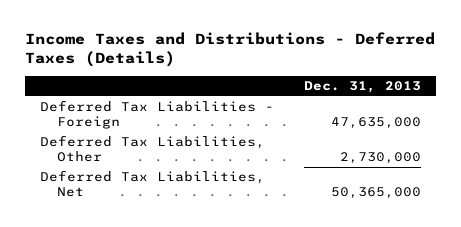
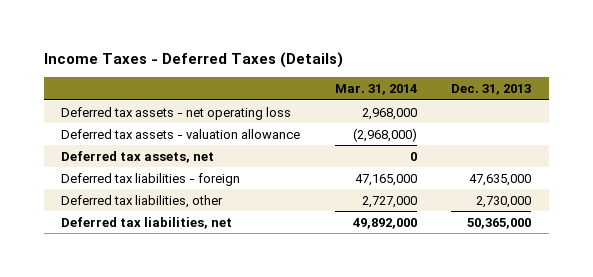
[24,31,435,68] Income Taxes and Distributions - Deferred Taxes (Details) -> [43,52,343,69] Income Taxes - Deferred Taxes (Details)
none -> [334,84,417,96] Mar. 31, 2014
none -> [61,106,292,120] Deferred tax assets - net operating loss
none -> [61,128,301,139] Deferred tax assets - valuation allowance
none -> [61,150,215,163] Deferred tax assets, net
[39,100,274,130] Deferred Tax Liabilities - Foreign -> [61,172,241,186] Deferred tax liabilities - foreign
[39,135,265,163] Deferred Tax Liabilities, Other -> [61,194,224,208] Deferred tax liabilities, other
[39,170,265,198] Deferred Tax Liabilities, Net -> [61,216,233,229] Deferred tax liabilities, net

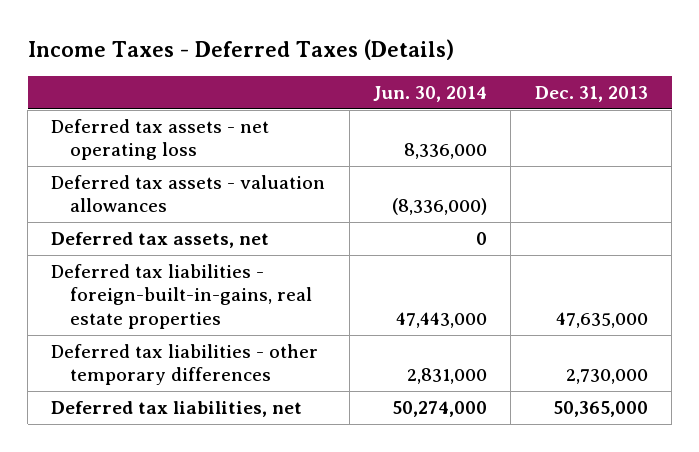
[334,84,417,96] Mar. 31, 2014 -> none
none -> [373,85,488,102] Jun. 30, 2014
[61,128,301,139] Deferred tax assets - valuation allowance -> [51,174,326,213] Deferred tax assets - valuation allowances
[61,172,241,186] Deferred tax liabilities - foreign -> [51,263,313,329] Deferred tax liabilities - foreign-built-in-gains, real estate properties
[61,194,224,208] Deferred tax liabilities, other -> [51,343,319,386] Deferred tax liabilities - other temporary differences

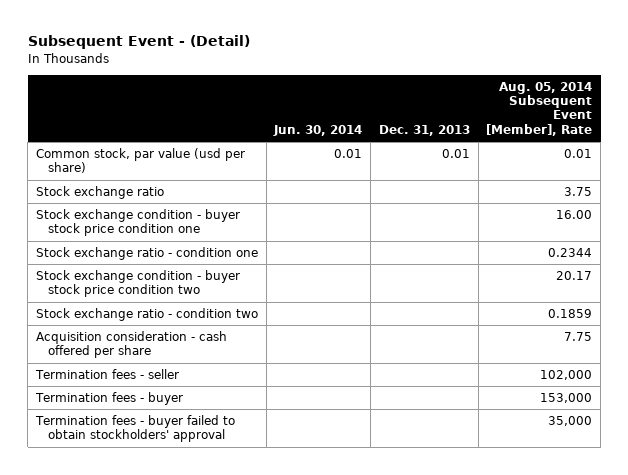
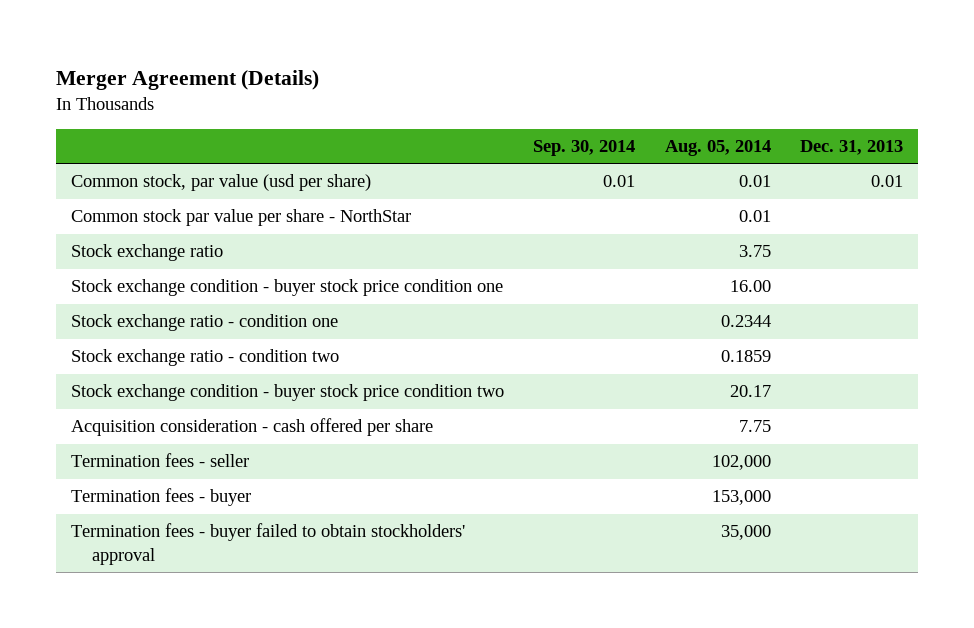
[27,35,250,50] Subsequent Event - (Detail) -> [55,69,319,90] Merger Agreement (Details)
[273,124,363,136] Jun. 30, 2014 -> none
[486,81,593,136] Aug. 05, 2014 Subsequent Event [Member], Rate -> none
none -> [533,140,636,157] Sep. 30, 2014
none -> [664,140,771,157] Aug. 05, 2014
none -> [70,209,411,227] Common stock par value per share - NorthStar
[35,270,240,298] Stock exchange condition - buyer stock price condition two -> [70,384,504,402] Stock exchange condition - buyer stock price condition two

